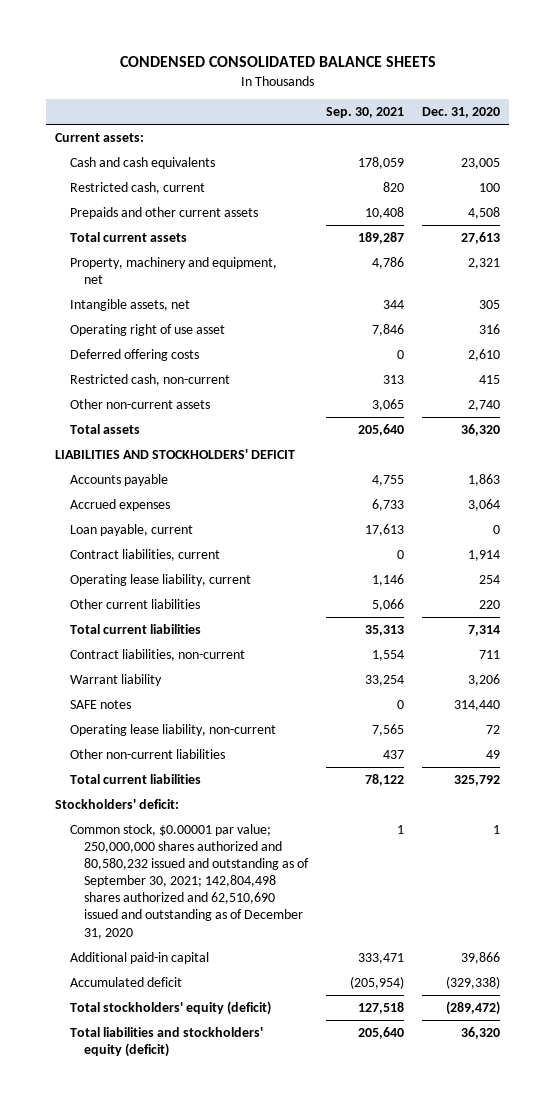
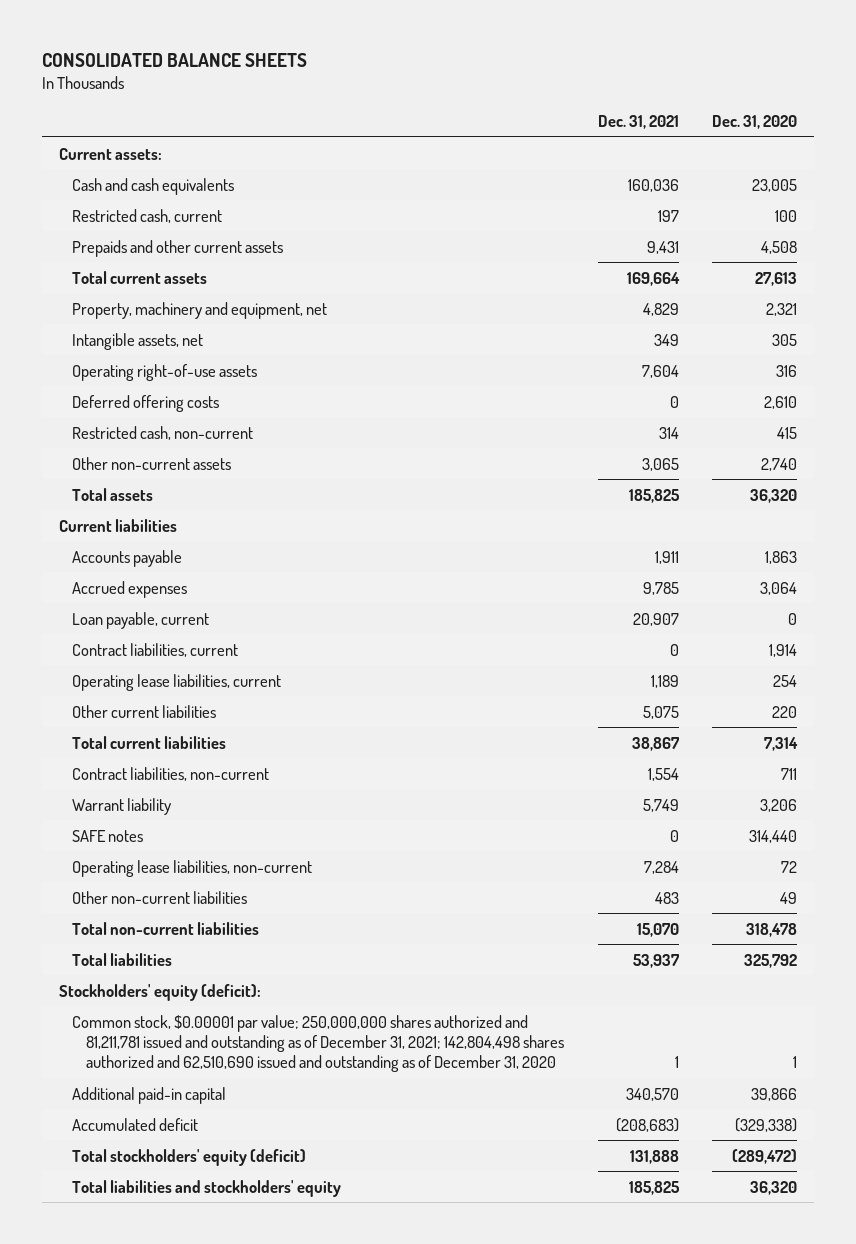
[119,56,436,68] CONDENSED CONSOLIDATED BALANCE SHEETS -> [41,53,307,68] CONSOLIDATED BALANCE SHEETS
[326,107,405,119] Sep. 30, 2021 -> none
none -> [597,115,679,130] Dec. 31, 2021
[69,323,225,336] Operating right of use asset -> [72,363,258,381] Operating right-of-use assets
[55,448,296,459] LIABILITIES AND STOCKHOLDERS' DEFICIT -> none
none -> [58,518,177,532] Current liabilities
[69,573,251,586] Operating lease liability, current -> [72,673,282,691] Operating lease liabilities, current
[69,723,276,736] Operating lease liability, non-current -> [72,859,313,877] Operating lease liabilities, non-current
none -> [72,921,260,935] Total non-current liabilities
[69,773,201,784] Total current liabilities -> [72,952,173,966] Total liabilities
[55,798,180,809] Stockholders' deficit: -> [58,983,261,1001] Stockholders' equity (deficit):
[69,823,310,939] Common stock, $0.00001 par value; 250,000,000 shares authorized and 80,580,232 issued and outstanding as of September 30, 2021; 142,804,498 shares authorized and 62,510,690 issued and outstanding as of December 31, 2020 -> [72,1014,564,1073] Common stock, $0.00001 par value; 250,000,000 shares authorized and 81,211,781 issued and outstanding as of December 31, 2021; 142,804,498 shares authorized and 62,510,690 issued and outstanding as of December 31, 2020
[69,1026,263,1058] Total liabilities and stockholders' equity (deficit) -> [72,1179,342,1197] Total liabilities and stockholders' equity

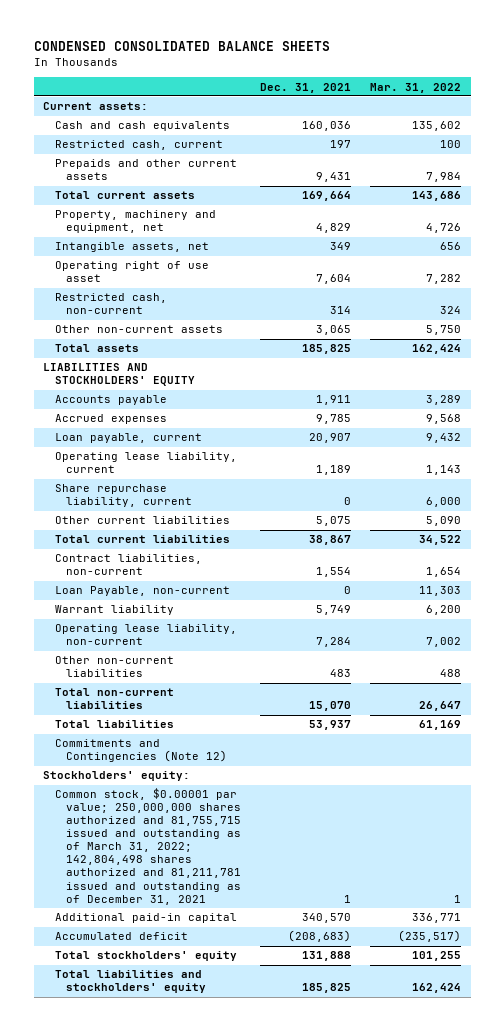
[41,53,307,68] CONSOLIDATED BALANCE SHEETS -> [33,41,330,52] CONDENSED CONSOLIDATED BALANCE SHEETS
[712,115,798,130] Dec. 31, 2020 -> none
none -> [370,82,462,93] Mar. 31, 2022
[72,394,220,412] Deferred offering costs -> none
[72,363,258,381] Operating right-of-use assets -> [54,261,209,283] Operating right of use asset
[58,518,177,532] Current liabilities -> none
none -> [43,363,195,387] LIABILITIES AND STOCKHOLDERS' EQUITY
[72,642,239,657] Contract liabilities, current -> none
[72,673,282,691] Operating lease liabilities, current -> [54,452,237,474] Operating lease liability, current
none -> [54,484,193,508] Share repurchase liability, current
none -> [54,586,230,597] Loan Payable, non-current
[72,829,144,842] SAFE notes -> none
[72,859,313,877] Operating lease liabilities, non-current -> [54,624,237,646] Operating lease liability, non-current
none -> [54,739,228,763] Commitments and Contingencies (Note 12)
[58,983,261,1001] Stockholders' equity (deficit): -> [43,771,191,782] Stockholders' equity:
[72,1014,564,1073] Common stock, $0.00001 par value; 250,000,000 shares authorized and 81,211,781 issued and outstanding as of December 31, 2021; 142,804,498 shares authorized and 62,510,690 issued and outstanding as of December 31, 2020 -> [54,788,242,905] Common stock, $0.00001 par value; 250,000,000 shares authorized and 81,755,715 issued and outstanding as of March 31, 2022; 142,804,498 shares authorized and 81,211,781 issued and outstanding as of December 31, 2021
[72,1148,307,1166] Total stockholders' equity (deficit) -> [54,951,237,962] Total stockholders' equity

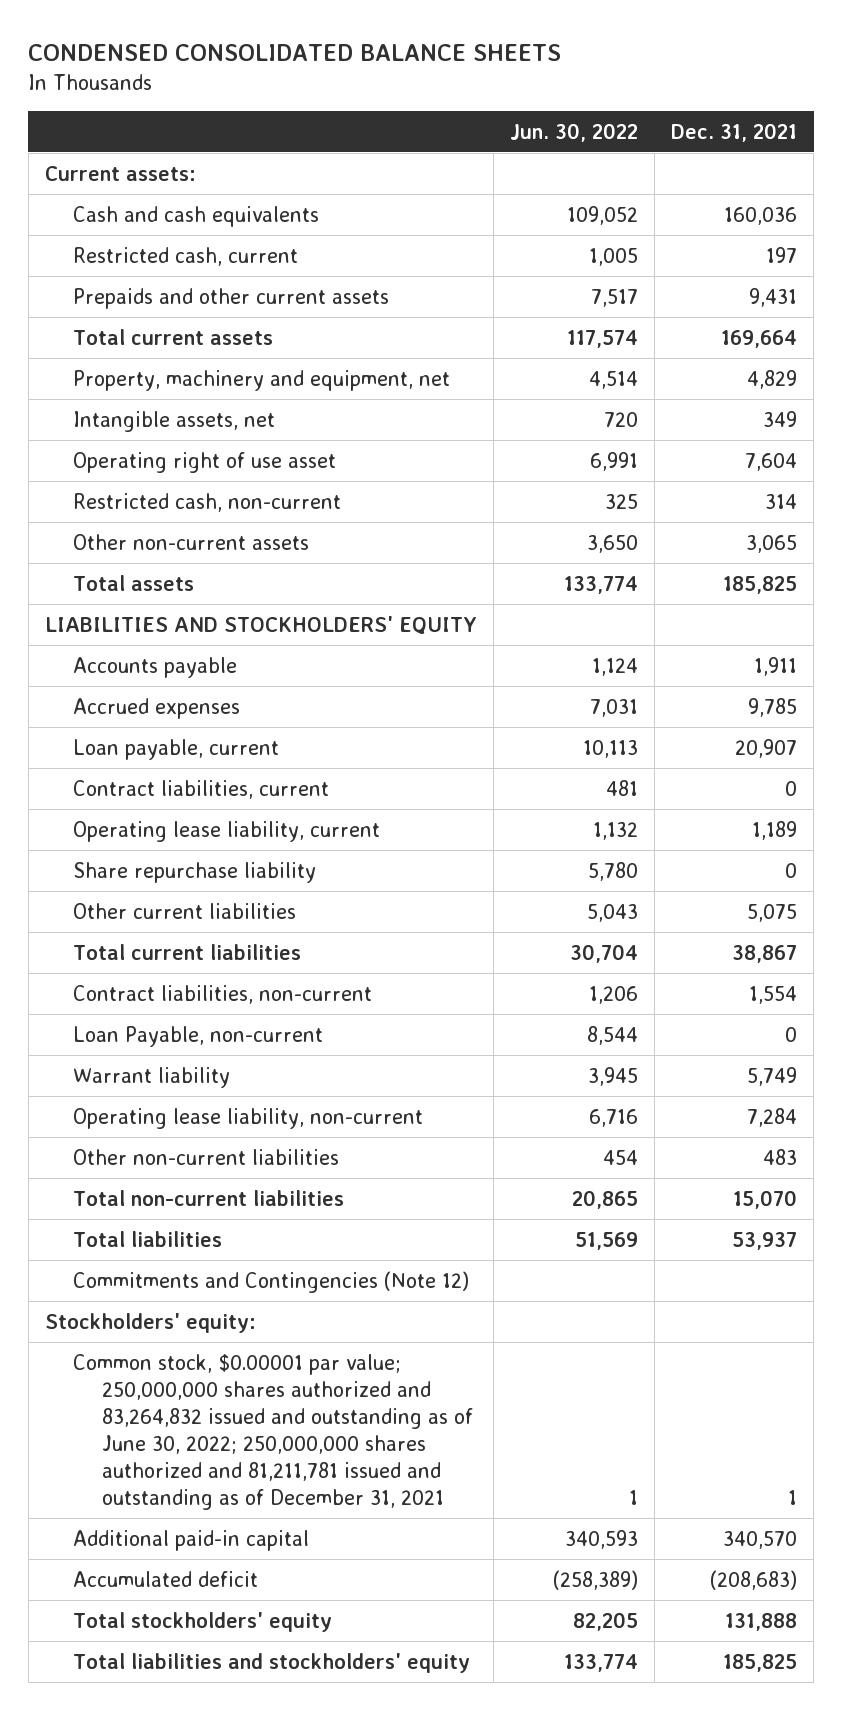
[370,82,462,93] Mar. 31, 2022 -> none
none -> [509,122,638,142] Jun. 30, 2022
none -> [73,779,330,799] Contract liabilities, current
[54,484,193,508] Share repurchase liability, current -> [73,861,317,883] Share repurchase liability
[54,788,242,905] Common stock, $0.00001 par value; 250,000,000 shares authorized and 81,755,715 issued and outstanding as of March 31, 2022; 142,804,498 shares authorized and 81,211,781 issued and outstanding as of December 31, 2021 -> [73,1353,474,1510] Common stock, $0.00001 par value; 250,000,000 shares authorized and 83,264,832 issued and outstanding as of June 30, 2022; 250,000,000 shares authorized and 81,211,781 issued and outstanding as of December 31, 2021

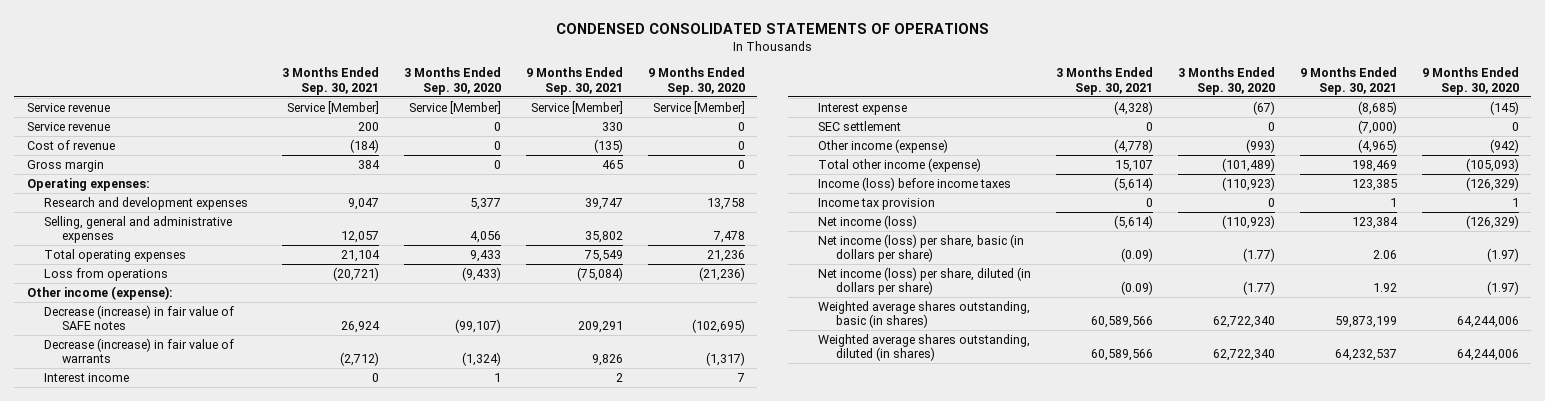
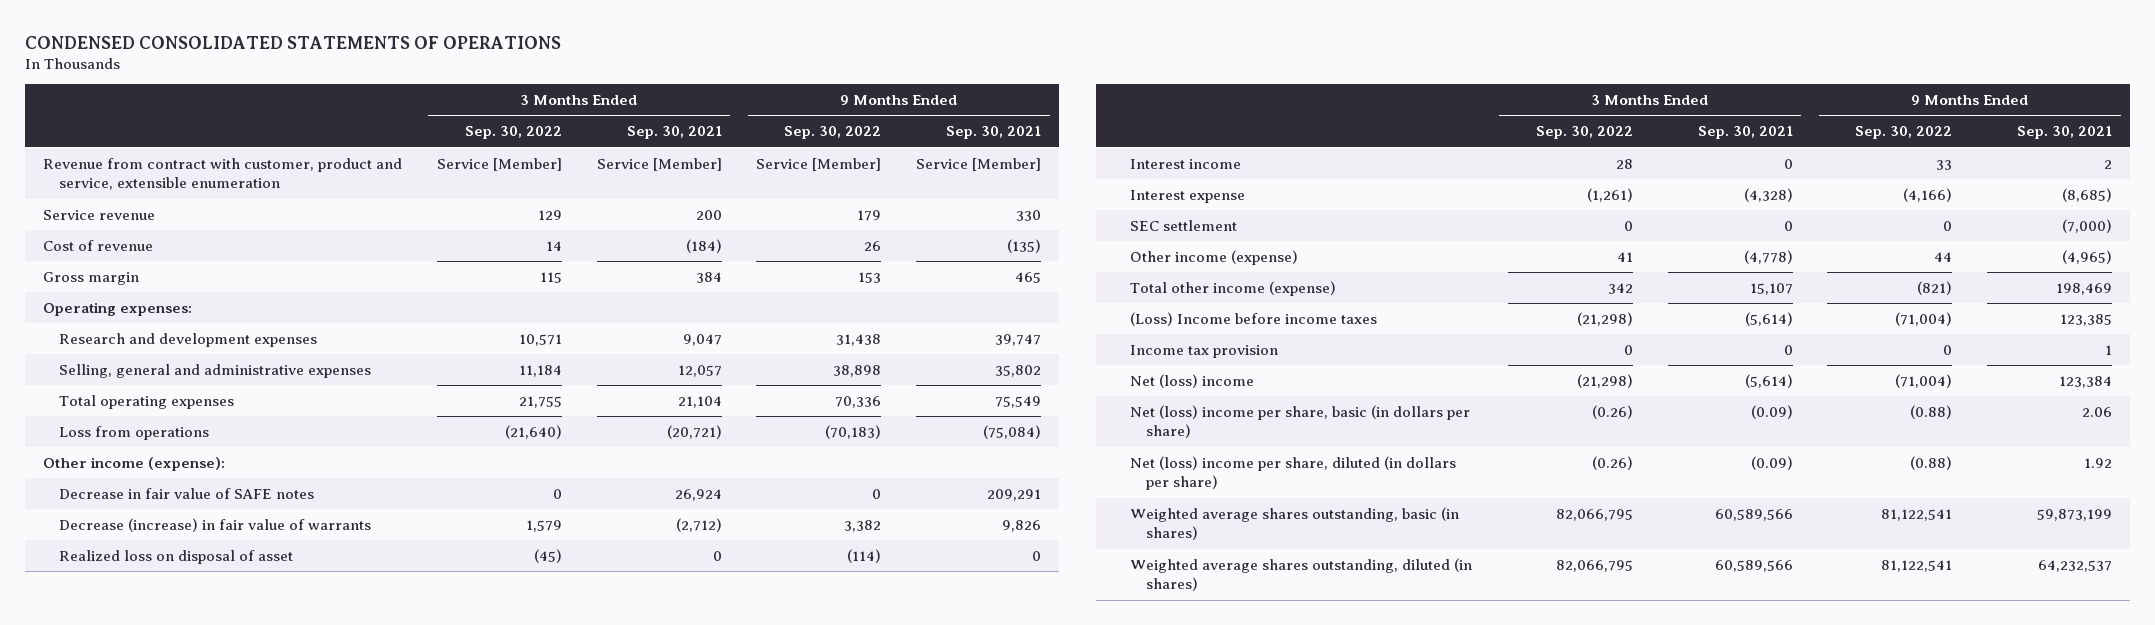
[404,67,502,95] 3 Months Ended Sep. 30, 2020 -> none
[647,67,745,95] 9 Months Ended Sep. 30, 2020 -> none
none -> [464,126,562,140] Sep. 30, 2022
none -> [784,126,882,140] Sep. 30, 2022
[26,102,110,112] Service revenue -> [42,157,402,191] Revenue from contract with customer, product and service, extensible enumeration
[44,304,235,331] Decrease (increase) in fair value of SAFE notes -> [58,487,314,499] Decrease in fair value of SAFE notes
none -> [58,549,293,564] Realized loss on disposal of asset
[818,176,1012,191] Income (loss) before income taxes -> [1129,311,1377,326] (Loss) Income before income taxes
[818,214,918,229] Net income (loss) -> [1129,373,1254,388] Net (loss) income
[818,233,1025,263] Net income (loss) per share, basic (in dollars per share) -> [1129,404,1470,439] Net (loss) income per share, basic (in dollars per share)
[818,266,1032,296] Net income (loss) per share, diluted (in dollars per share) -> [1129,455,1456,491] Net (loss) income per share, diluted (in dollars per share)

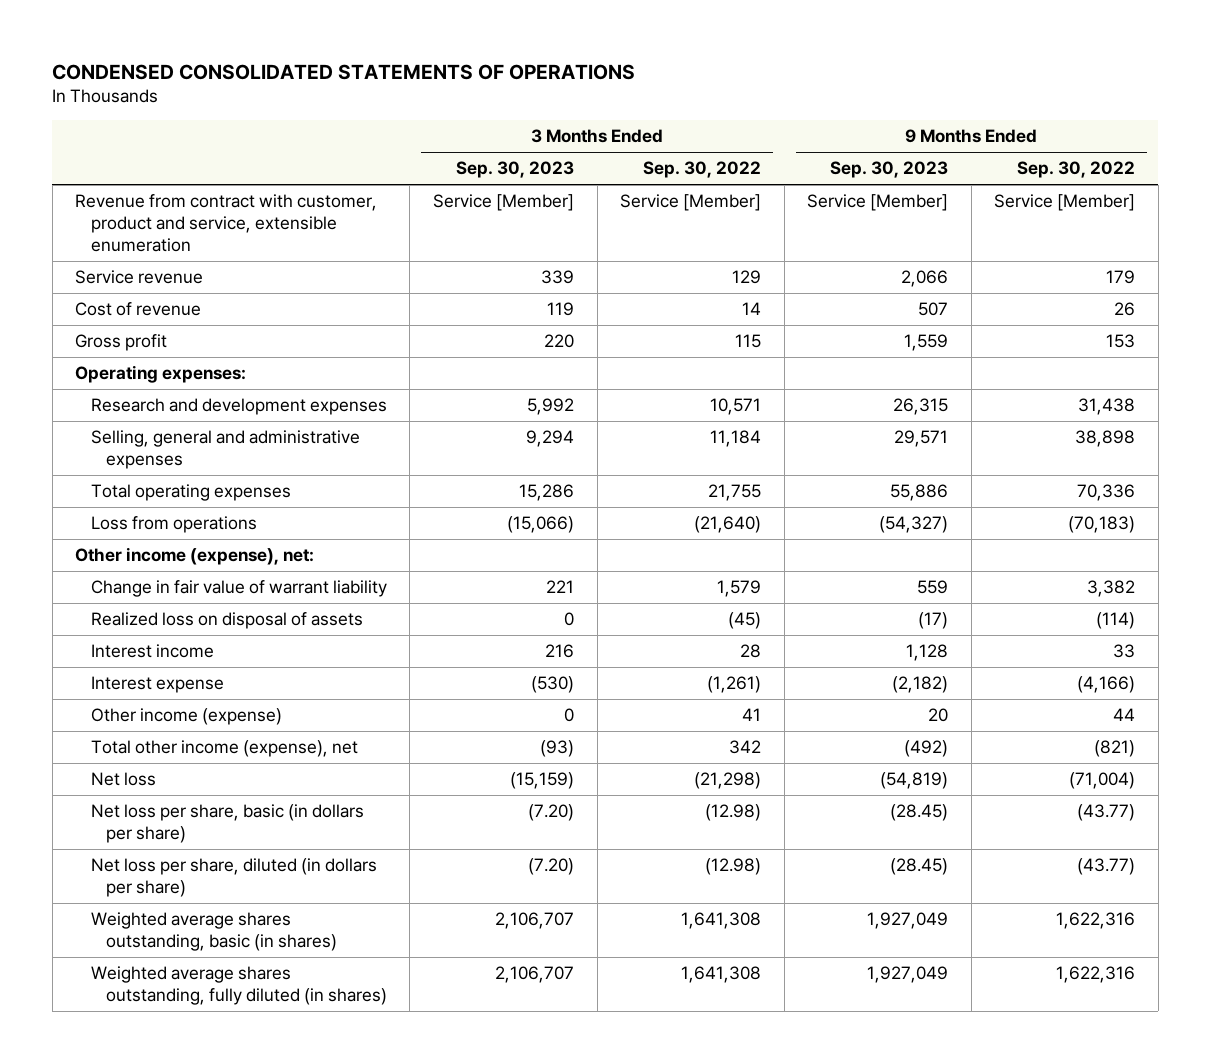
[626,126,722,140] Sep. 30, 2021 -> none
[946,126,1042,140] Sep. 30, 2021 -> none
none -> [455,161,574,179] Sep. 30, 2023
none -> [830,161,949,179] Sep. 30, 2023
[42,271,139,285] Gross margin -> [75,334,168,352] Gross profit
[58,487,314,499] Decrease in fair value of SAFE notes -> none
[42,456,225,471] Other income (expense): -> [75,547,315,566] Other income (expense), net:
[58,517,371,532] Decrease (increase) in fair value of warrants -> [90,580,387,598] Change in fair value of warrant liability
[58,549,293,564] Realized loss on disposal of asset -> [90,612,363,630] Realized loss on disposal of assets
[1129,219,1237,231] SEC settlement -> none
[1129,311,1377,326] (Loss) Income before income taxes -> none
[1129,344,1278,358] Income tax provision -> none
[1129,280,1336,296] Total other income (expense) -> [90,740,358,758] Total other income (expense), net
[1129,373,1254,388] Net (loss) income -> [90,772,156,787] Net loss
[1129,404,1470,439] Net (loss) income per share, basic (in dollars per share) -> [90,804,364,844] Net loss per share, basic (in dollars per share)
[1591,404,1633,419] (0.26) -> [705,804,762,822] (12.98)
[1910,404,1953,419] (0.88) -> [1077,804,1136,822] (43.77)
[1129,455,1456,491] Net (loss) income per share, diluted (in dollars per share) -> [90,858,377,898] Net loss per share, diluted (in dollars per share)
[1591,455,1633,470] (0.26) -> [705,858,762,876] (12.98)
[1910,455,1953,470] (0.88) -> [1077,858,1136,876] (43.77)
[1555,508,1633,521] 82,066,795 -> [681,912,762,930] 1,641,308
[1881,508,1953,521] 81,122,541 -> [1056,912,1136,930] 1,622,316
[1129,557,1472,592] Weighted average shares outstanding, diluted (in shares) -> [90,966,387,1006] Weighted average shares outstanding, fully diluted (in shares)
[1555,559,1633,572] 82,066,795 -> [681,966,762,984] 1,641,308
[1881,559,1953,572] 81,122,541 -> [1056,966,1136,984] 1,622,316

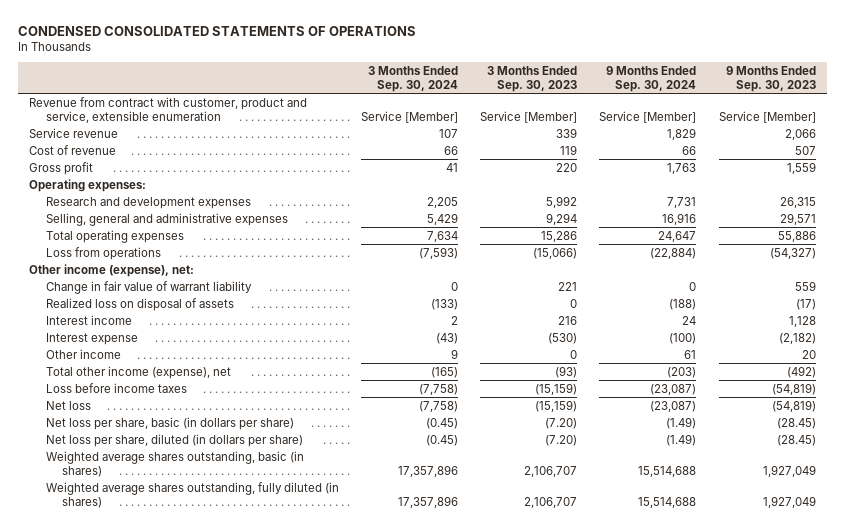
[643,161,762,179] Sep. 30, 2022 -> none
[1017,161,1136,179] Sep. 30, 2022 -> none
none -> [367,66,458,93] 3 Months Ended Sep. 30, 2024
none -> [606,66,697,93] 9 Months Ended Sep. 30, 2024
[90,708,282,726] Other income (expense) -> [45,348,121,359] Other income
none -> [45,382,187,393] Loss before income taxes

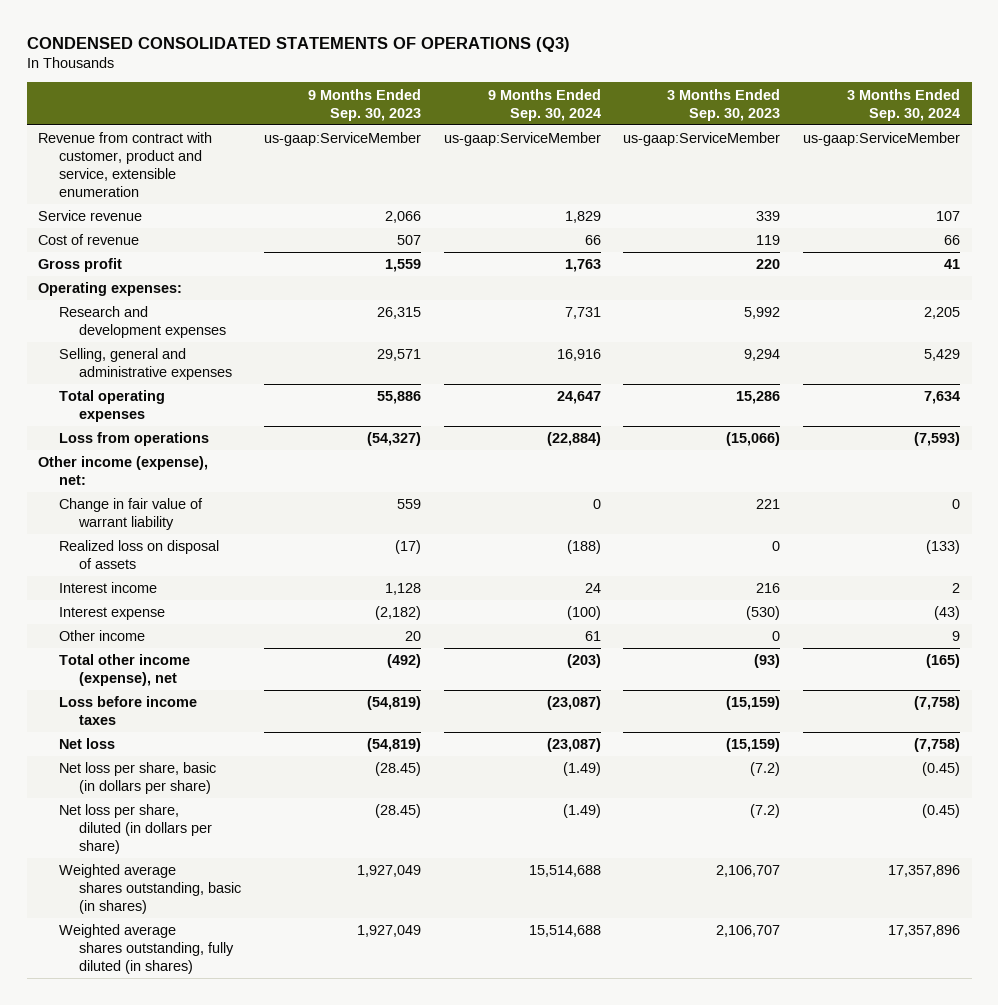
[17,25,416,36] CONDENSED CONSOLIDATED STATEMENTS OF OPERATIONS -> [26,36,570,52] CONDENSED CONSOLIDATED STATEMENTS OF OPERATIONS (Q3)
[360,110,458,123] Service [Member] -> [803,132,961,147] us-gaap:ServiceMember
[480,110,578,123] Service [Member] -> [623,132,781,147] us-gaap:ServiceMember
[599,110,697,123] Service [Member] -> [443,132,601,147] us-gaap:ServiceMember
[718,110,816,123] Service [Member] -> [263,132,421,147] us-gaap:ServiceMember
[545,417,578,429] (7.20) -> [750,762,781,777] (7.2)
[545,434,578,446] (7.20) -> [750,804,781,819] (7.2)

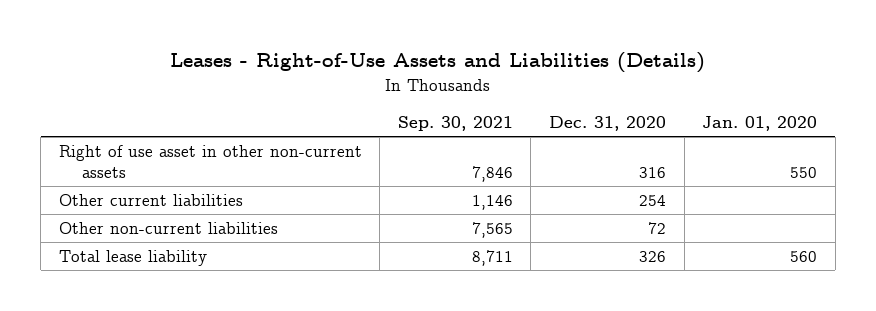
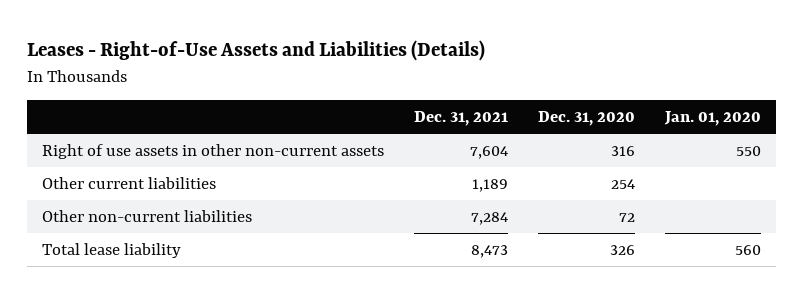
[397,115,513,131] Sep. 30, 2021 -> none
none -> [414,111,509,127] Dec. 31, 2021
[58,145,362,179] Right of use asset in other non-current assets -> [42,143,385,159] Right of use assets in other non-current assets

